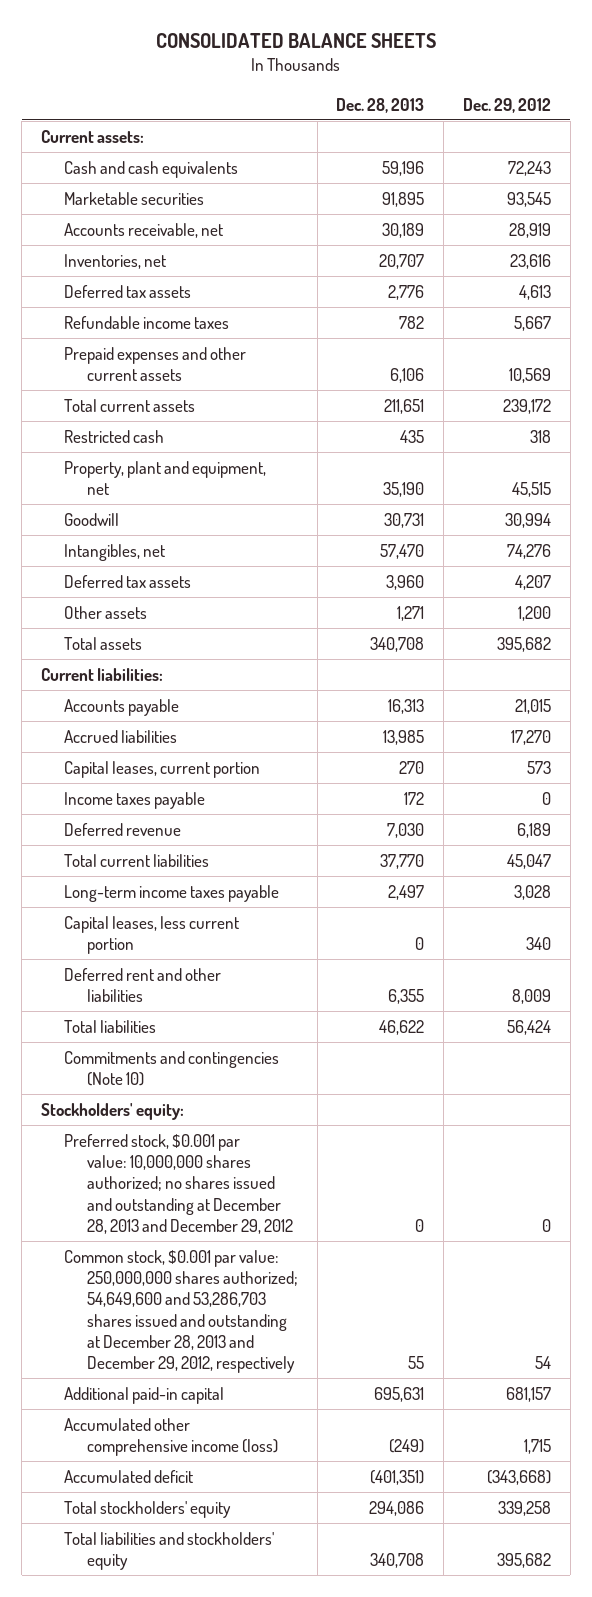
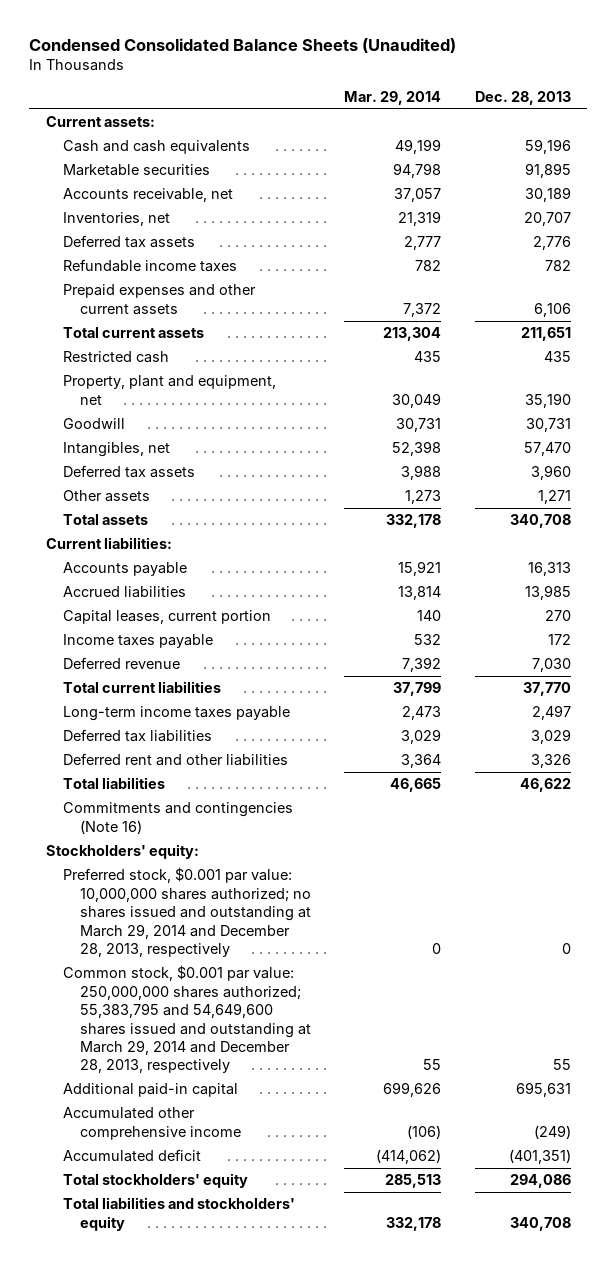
[155,33,436,49] CONSOLIDATED BALANCE SHEETS -> [28,38,456,54] Condensed Consolidated Balance Sheets (Unaudited)
[462,97,551,113] Dec. 29, 2012 -> none
none -> [344,91,442,106] Mar. 29, 2014
[63,915,239,955] Capital leases, less current portion -> none
none -> [62,729,212,743] Deferred tax liabilities
[388,989,425,1005] 6,355 -> [530,754,571,769] 3,326
[63,1050,279,1087] Commitments and contingencies (Note 10) -> [62,802,293,834] Commitments and contingencies (Note 16)
[63,1133,293,1234] Preferred stock, $0.001 par value: 10,000,000 shares authorized; no shares issued and outstanding at December 28, 2013 and December 29, 2012 -> [62,867,311,957] Preferred stock, $0.001 par value: 10,000,000 shares authorized; no shares issued and outstanding at March 29, 2014 and December 28, 2013, respectively
[63,1249,298,1374] Common stock, $0.001 par value: 250,000,000 shares authorized; 54,649,600 and 53,286,703 shares issued and outstanding at December 28, 2013 and December 29, 2012, respectively -> [62,965,311,1074] Common stock, $0.001 par value: 250,000,000 shares authorized; 55,383,795 and 54,649,600 shares issued and outstanding at March 29, 2014 and December 28, 2013, respectively
[63,1417,278,1457] Accumulated other comprehensive income (loss) -> [62,1107,241,1140] Accumulated other comprehensive income

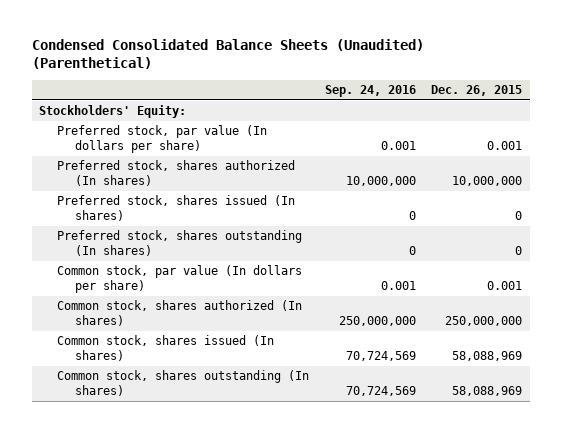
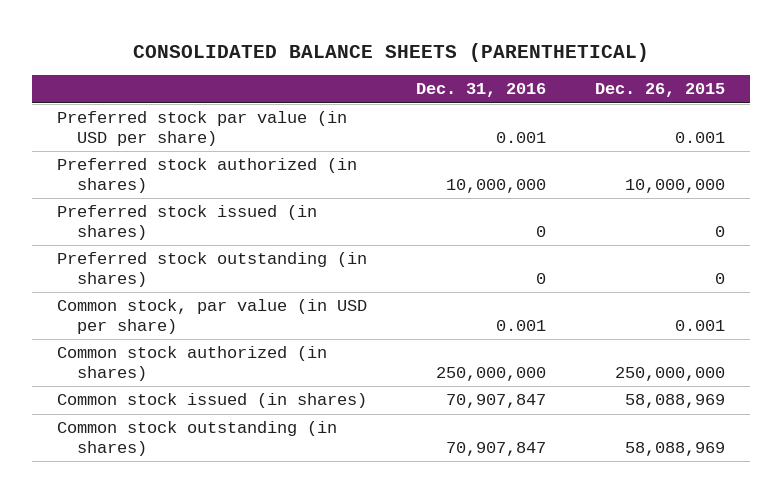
[31,38,424,69] Condensed Consolidated Balance Sheets (Unaudited) (Parenthetical) -> [132,43,649,63] CONSOLIDATED BALANCE SHEETS (PARENTHETICAL)
[324,84,416,97] Sep. 24, 2016 -> none
none -> [415,83,546,98] Dec. 31, 2016
[39,105,187,119] Stockholders' Equity: -> none
[57,125,268,154] Preferred stock, par value (In dollars per share) -> [56,111,347,146] Preferred stock par value (in USD per share)
[57,160,296,187] Preferred stock, shares authorized (In shares) -> [56,158,357,193] Preferred stock authorized (in shares)
[57,195,296,222] Preferred stock, shares issued (In shares) -> [56,205,317,240] Preferred stock issued (in shares)
[57,230,303,257] Preferred stock, shares outstanding (In shares) -> [56,252,367,287] Preferred stock outstanding (in shares)
[57,265,303,294] Common stock, par value (In dollars per share) -> [56,299,367,334] Common stock, par value (in USD per share)
[57,300,303,327] Common stock, shares authorized (In shares) -> [56,346,327,381] Common stock authorized (in shares)
[57,335,275,362] Common stock, shares issued (In shares) -> [56,393,367,409] Common stock issued (in shares)
[57,370,310,397] Common stock, shares outstanding (In shares) -> [56,421,337,456] Common stock outstanding (in shares)

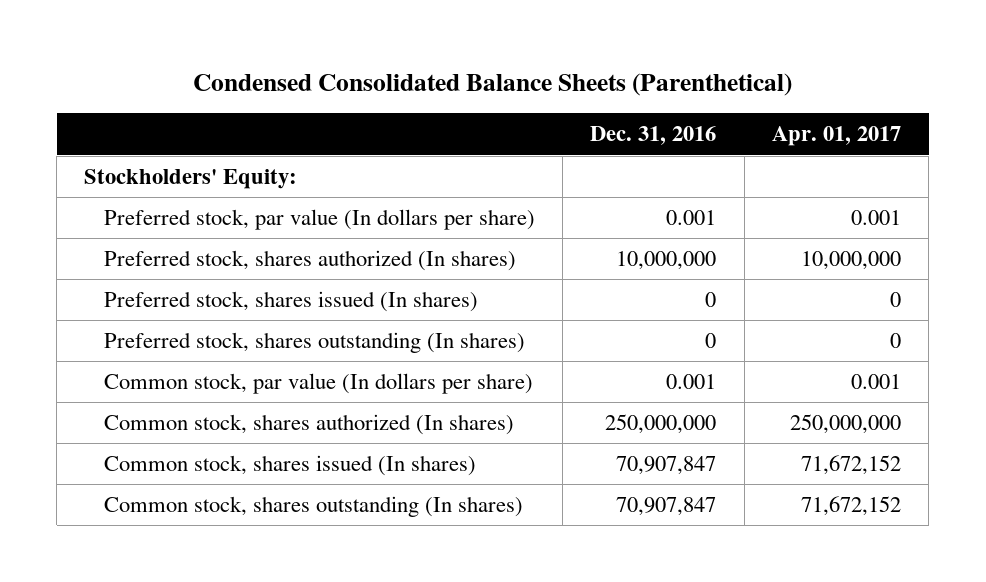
[132,43,649,63] CONSOLIDATED BALANCE SHEETS (PARENTHETICAL) -> [192,73,792,97] Condensed Consolidated Balance Sheets (Parenthetical)
[595,83,726,98] Dec. 26, 2015 -> none
none -> [772,126,902,147] Apr. 01, 2017
none -> [84,169,298,190] Stockholders' Equity:
[56,111,347,146] Preferred stock par value (in USD per share) -> [103,209,535,231] Preferred stock, par value (In dollars per share)
[56,158,357,193] Preferred stock authorized (in shares) -> [103,250,516,272] Preferred stock, shares authorized (In shares)
[56,205,317,240] Preferred stock issued (in shares) -> [103,291,478,313] Preferred stock, shares issued (In shares)
[56,252,367,287] Preferred stock outstanding (in shares) -> [103,332,525,354] Preferred stock, shares outstanding (In shares)
[56,299,367,334] Common stock, par value (in USD per share) -> [103,373,533,395] Common stock, par value (In dollars per share)
[56,346,327,381] Common stock authorized (in shares) -> [103,414,514,436] Common stock, shares authorized (In shares)
[56,393,367,409] Common stock issued (in shares) -> [103,455,476,477] Common stock, shares issued (In shares)
[56,421,337,456] Common stock outstanding (in shares) -> [103,496,523,518] Common stock, shares outstanding (In shares)

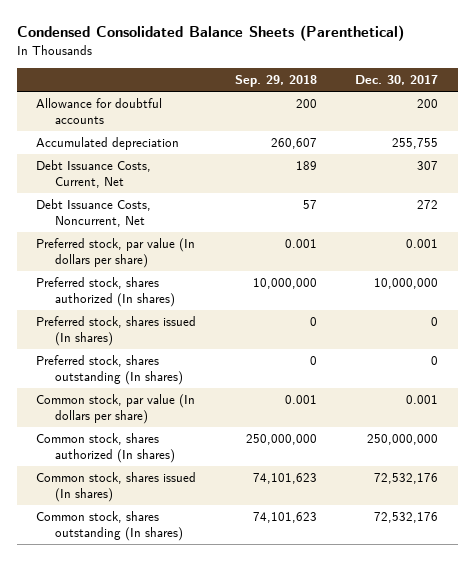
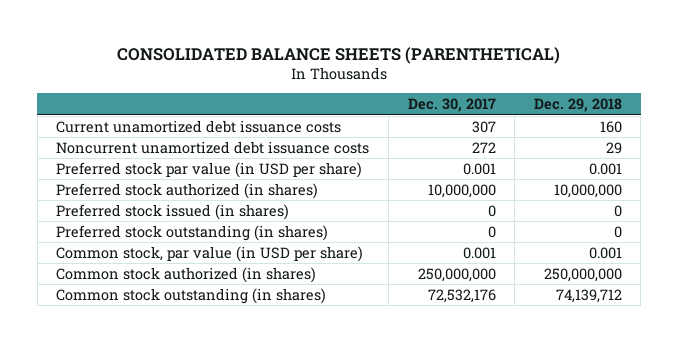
[17,25,405,42] Condensed Consolidated Balance Sheets (Parenthetical) -> [117,46,561,64] CONSOLIDATED BALANCE SHEETS (PARENTHETICAL)
[234,75,317,88] Sep. 29, 2018 -> none
none -> [533,98,622,113] Dec. 29, 2018
[36,98,163,125] Allowance for doubtful accounts -> none
[36,137,180,151] Accumulated depreciation -> none
[36,472,197,503] Common stock, shares issued (In shares) -> none
[36,160,152,189] Debt Issuance Costs, Current, Net -> [56,119,342,133] Current unamortized debt issuance costs
[36,199,152,228] Debt Issuance Costs, Noncurrent, Net -> [56,140,370,154] Noncurrent unamortized debt issuance costs
[36,238,196,269] Preferred stock, par value (In dollars per share) -> [56,161,363,178] Preferred stock par value (in USD per share)
[36,277,175,308] Preferred stock, shares authorized (In shares) -> [56,182,319,199] Preferred stock authorized (in shares)
[36,316,197,347] Preferred stock, shares issued (In shares) -> [56,203,290,220] Preferred stock issued (in shares)
[36,355,183,386] Preferred stock, shares outstanding (In shares) -> [56,224,329,241] Preferred stock outstanding (in shares)
[36,394,196,425] Common stock, par value (In dollars per share) -> [56,245,364,262] Common stock, par value (in USD per share)
[36,433,175,464] Common stock, shares authorized (In shares) -> [56,266,317,283] Common stock authorized (in shares)
[36,511,183,542] Common stock, shares outstanding (In shares) -> [56,287,327,304] Common stock outstanding (in shares)

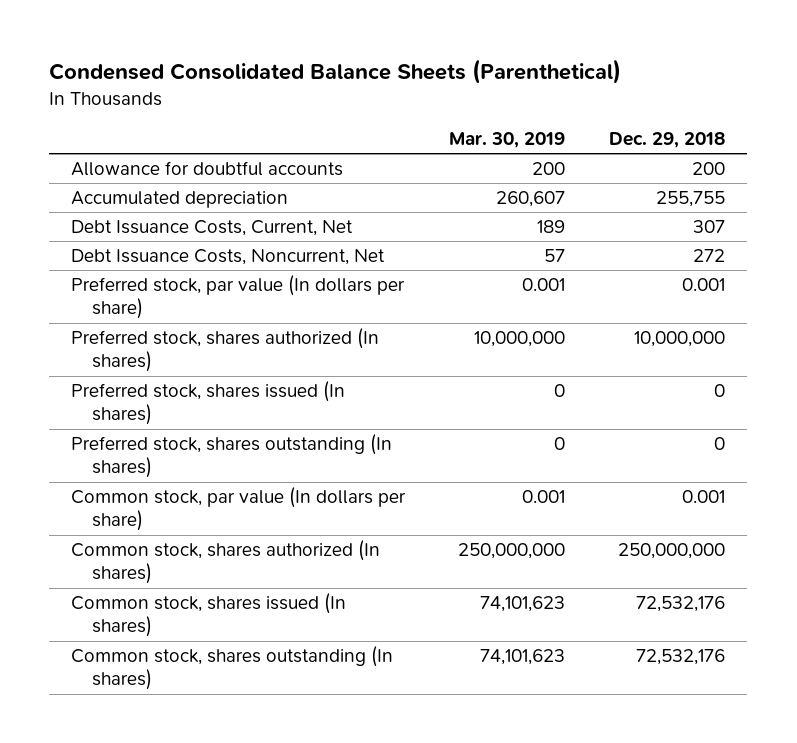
[117,46,561,64] CONSOLIDATED BALANCE SHEETS (PARENTHETICAL) -> [49,58,622,84] Condensed Consolidated Balance Sheets (Parenthetical)
[407,98,496,113] Dec. 30, 2017 -> none
none -> [449,131,566,148] Mar. 30, 2019
none -> [71,161,344,177] Allowance for doubtful accounts
none -> [71,191,289,209] Accumulated depreciation
[56,119,342,133] Current unamortized debt issuance costs -> [71,220,354,237] Debt Issuance Costs, Current, Net
[599,120,622,133] 160 -> [693,220,726,234] 307
[56,140,370,154] Noncurrent unamortized debt issuance costs -> [71,249,386,266] Debt Issuance Costs, Noncurrent, Net
[605,141,622,154] 29 -> [693,249,726,263] 272
[56,161,363,178] Preferred stock par value (in USD per share) -> [71,275,406,320] Preferred stock, par value (In dollars per share)
[56,182,319,199] Preferred stock authorized (in shares) -> [71,328,380,373] Preferred stock, shares authorized (In shares)
[56,203,290,220] Preferred stock issued (in shares) -> [71,381,346,426] Preferred stock, shares issued (In shares)
[56,224,329,241] Preferred stock outstanding (in shares) -> [71,434,393,479] Preferred stock, shares outstanding (In shares)
[56,245,364,262] Common stock, par value (in USD per share) -> [71,487,407,532] Common stock, par value (In dollars per share)
[56,266,317,283] Common stock authorized (in shares) -> [71,540,381,585] Common stock, shares authorized (In shares)
none -> [71,593,347,638] Common stock, shares issued (In shares)
[56,287,327,304] Common stock outstanding (in shares) -> [71,646,394,691] Common stock, shares outstanding (In shares)
[555,288,622,303] 74,139,712 -> [636,649,726,666] 72,532,176

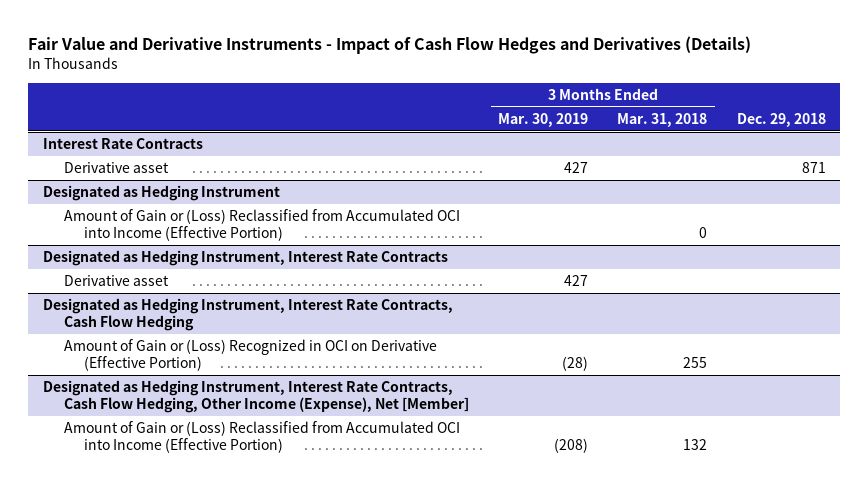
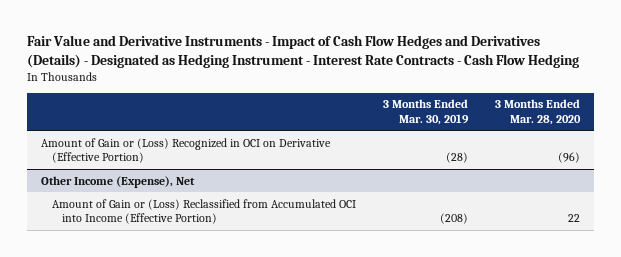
[27,35,751,54] Fair Value and Derivative Instruments - Impact of Cash Flow Hedges and Derivatives (Details) -> [27,34,580,68] Fair Value and Derivative Instruments - Impact of Cash Flow Hedges and Derivatives (Details) - Designated as Hedging Instrument - Interest Rate Contracts - Cash Flow Hedging
[617,112,708,127] Mar. 31, 2018 -> none
[736,112,826,127] Dec. 29, 2018 -> none
none -> [495,99,582,125] 3 Months Ended Mar. 28, 2020
[42,138,203,150] Interest Rate Contracts -> none
[63,162,169,174] Derivative asset -> none
[42,185,280,202] Designated as Hedging Instrument -> none
[63,209,460,242] Amount of Gain or (Loss) Reclassified from Accumulated OCI into Income (Effective Portion) -> none
[42,250,448,267] Designated as Hedging Instrument, Interest Rate Contracts -> none
[63,275,169,287] Derivative asset -> none
[42,298,453,332] Designated as Hedging Instrument, Interest Rate Contracts, Cash Flow Hedging -> none
[42,380,469,414] Designated as Hedging Instrument, Interest Rate Contracts, Cash Flow Hedging, Other Income (Expense), Net [Member] -> none
none -> [41,175,196,188] Other Income (Expense), Net

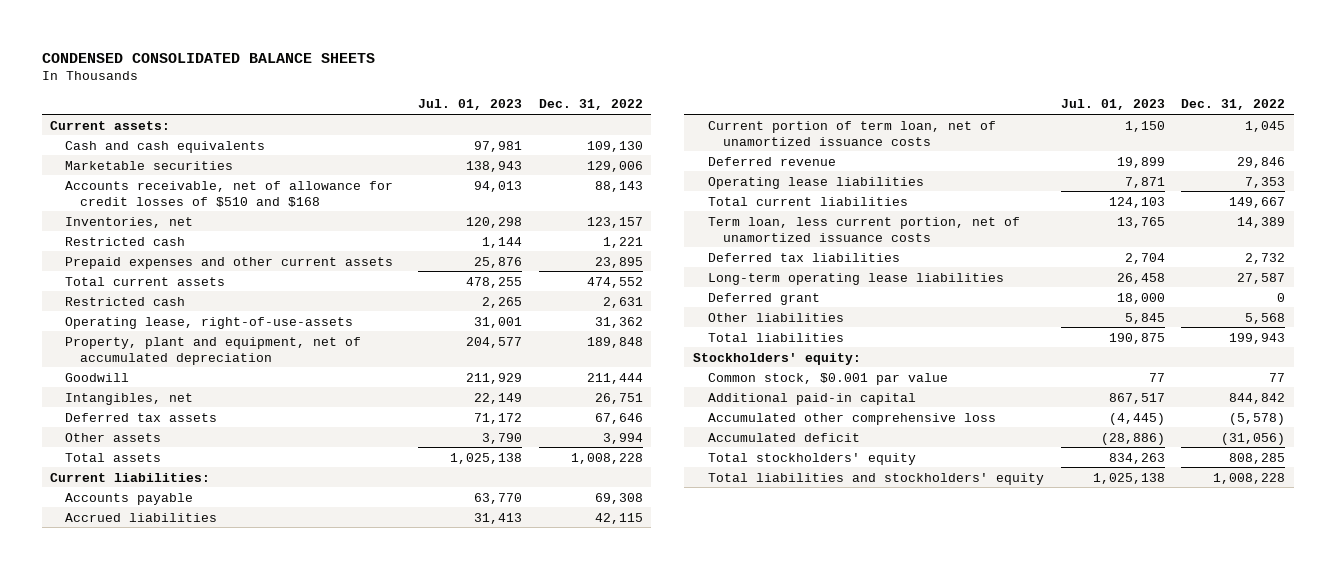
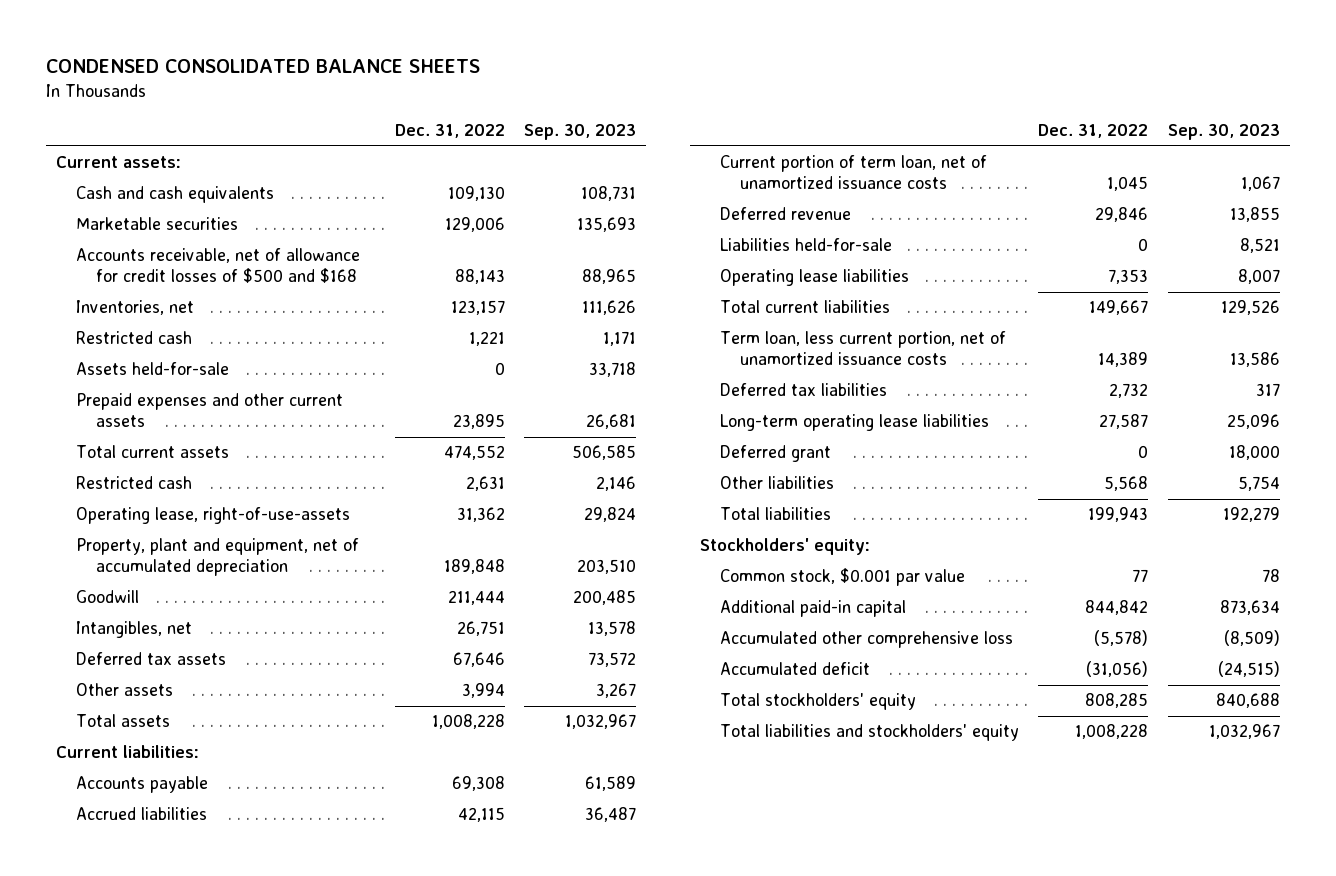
[418,99,523,111] Jul. 01, 2023 -> none
none -> [524,123,637,140] Sep. 30, 2023
[65,180,394,207] Accounts receivable, net of allowance for credit losses of $510 and $168 -> [76,248,361,283] Accounts receivable, net of allowance for credit losses of $500 and $168
none -> [76,362,230,376] Assets held-for-sale
none -> [719,238,892,252] Liabilities held-for-sale

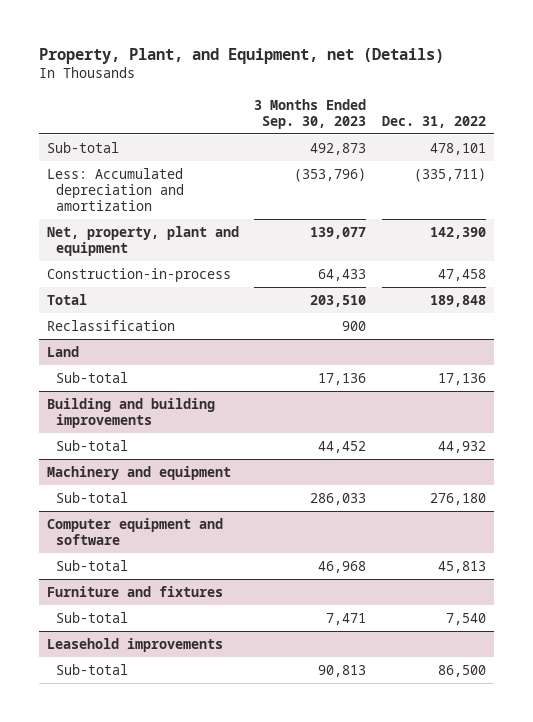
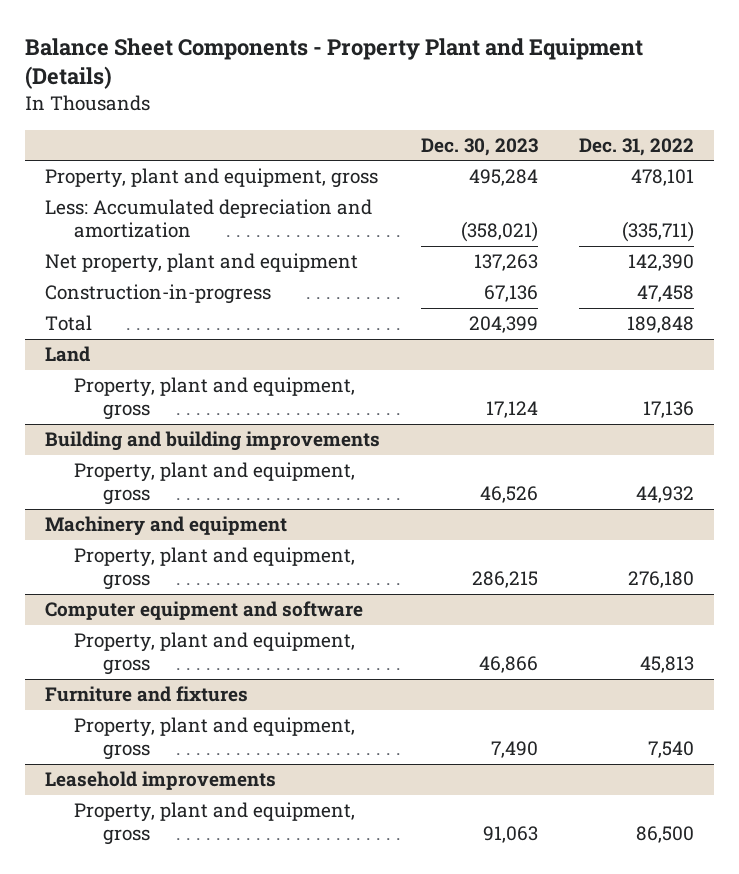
[38,47,444,64] Property, Plant, and Equipment, net (Details) -> [24,37,643,90] Balance Sheet Components - Property Plant and Equipment (Details)
[254,98,367,129] 3 Months Ended Sep. 30, 2023 -> none
none -> [420,137,538,156] Dec. 30, 2023
[46,142,119,154] Sub-total -> [45,168,379,189] Property, plant and equipment, gross
[46,226,239,256] Net, property, plant and equipment -> [45,253,359,274] Net property, plant and equipment
[46,268,231,283] Construction-in-process -> [45,284,272,305] Construction-in-progress
[46,320,175,332] Reclassification -> none
[56,372,129,384] Sub-total -> [74,377,356,421] Property, plant and equipment, gross
[56,440,129,452] Sub-total -> [74,462,356,506] Property, plant and equipment, gross
[56,492,129,504] Sub-total -> [74,547,356,591] Property, plant and equipment, gross
[56,560,129,572] Sub-total -> [74,632,356,676] Property, plant and equipment, gross
[56,612,129,624] Sub-total -> [74,717,356,761] Property, plant and equipment, gross
[56,664,129,676] Sub-total -> [74,802,356,846] Property, plant and equipment, gross

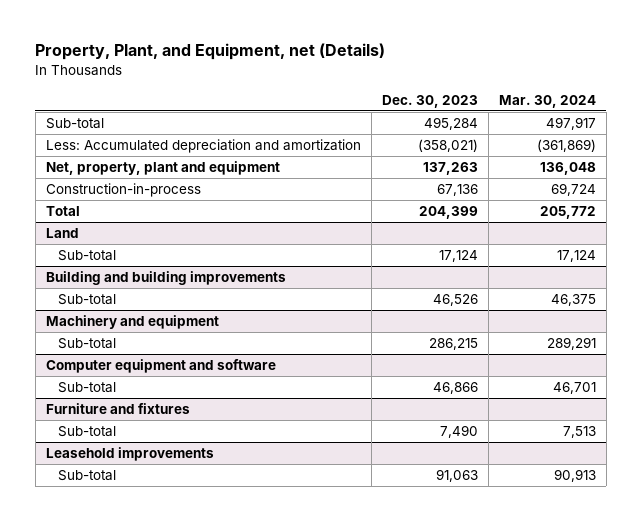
[24,37,643,90] Balance Sheet Components - Property Plant and Equipment (Details) -> [35,43,386,61] Property, Plant, and Equipment, net (Details)
[578,137,694,156] Dec. 31, 2022 -> none
none -> [498,94,596,108] Mar. 30, 2024
[45,168,379,189] Property, plant and equipment, gross -> [45,118,104,130] Sub-total
[45,253,359,274] Net property, plant and equipment -> [45,161,280,176] Net, property, plant and equipment
[45,284,272,305] Construction-in-progress -> [45,183,201,198] Construction-in-process
[74,377,356,421] Property, plant and equipment, gross -> [57,250,116,262] Sub-total
[74,462,356,506] Property, plant and equipment, gross -> [57,294,116,306] Sub-total
[74,547,356,591] Property, plant and equipment, gross -> [57,338,116,350] Sub-total
[74,632,356,676] Property, plant and equipment, gross -> [57,382,116,394] Sub-total
[74,717,356,761] Property, plant and equipment, gross -> [57,426,116,438] Sub-total
[74,802,356,846] Property, plant and equipment, gross -> [57,470,116,482] Sub-total

